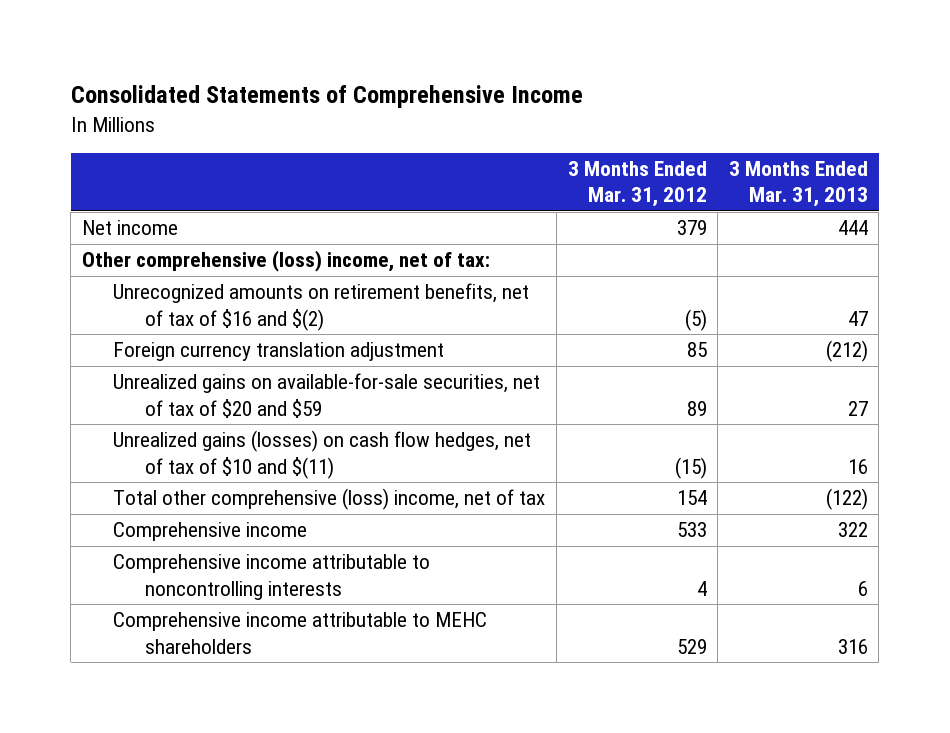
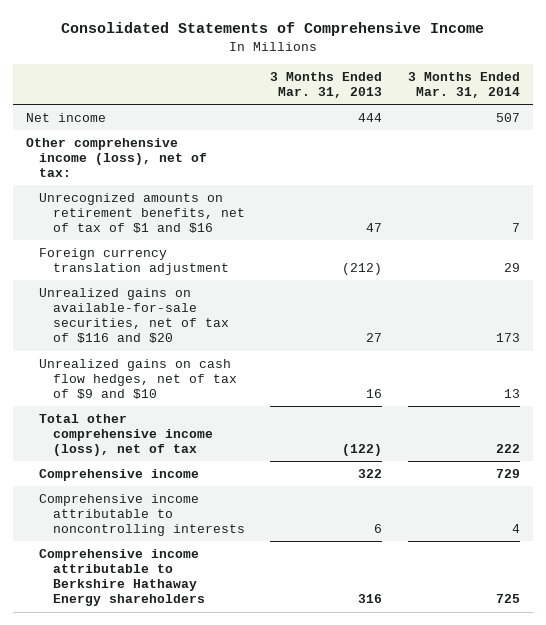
[567,160,707,208] 3 Months Ended Mar. 31, 2012 -> none
none -> [407,71,520,98] 3 Months Ended Mar. 31, 2014
[82,250,491,273] Other comprehensive (loss) income, net of tax: -> [25,137,208,178] Other comprehensive income (loss), net of tax:
[113,283,530,331] Unrecognized amounts on retirement benefits, net of tax of $16 and $(2) -> [39,192,246,234] Unrecognized amounts on retirement benefits, net of tax of $1 and $16
[113,373,541,418] Unrealized gains on available-for-sale securities, net of tax of $20 and $59 -> [39,287,230,344] Unrealized gains on available-for-sale securities, net of tax of $116 and $20
[113,430,532,479] Unrealized gains (losses) on cash flow hedges, net of tax of $10 and $(11) -> [39,358,238,400] Unrealized gains on cash flow hedges, net of tax of $9 and $10
[113,488,546,511] Total other comprehensive (loss) income, net of tax -> [39,413,214,457] Total other comprehensive income (loss), net of tax
[113,612,488,654] Comprehensive income attributable to MEHC shareholders -> [39,548,206,607] Comprehensive income attributable to Berkshire Hathaway Energy shareholders

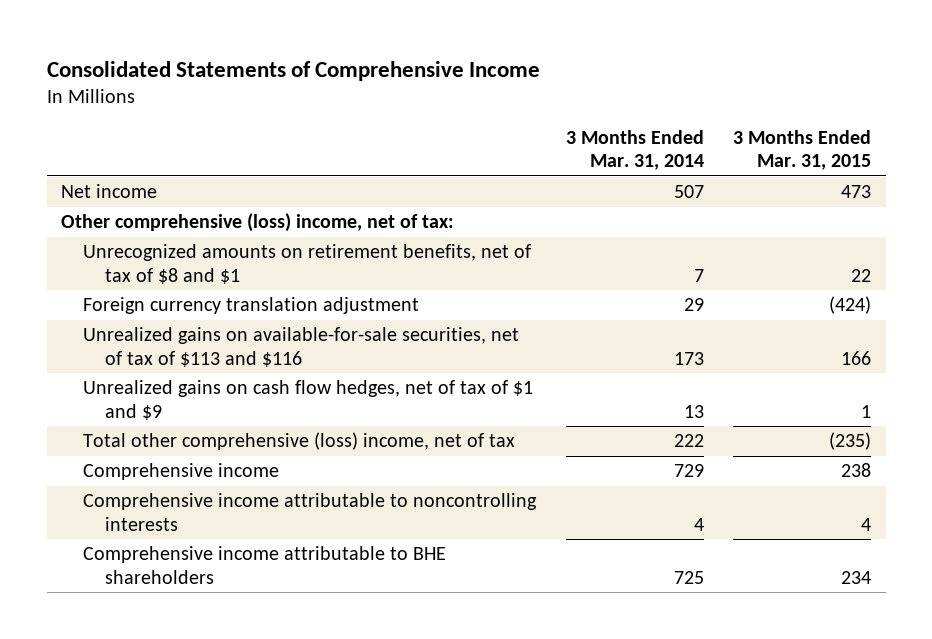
[270,71,383,98] 3 Months Ended Mar. 31, 2013 -> none
none -> [733,129,872,171] 3 Months Ended Mar. 31, 2015
[25,137,208,178] Other comprehensive income (loss), net of tax: -> [61,213,455,233] Other comprehensive (loss) income, net of tax:
[39,192,246,234] Unrecognized amounts on retirement benefits, net of tax of $1 and $16 -> [83,244,532,284] Unrecognized amounts on retirement benefits, net of tax of $8 and $1
[39,287,230,344] Unrealized gains on available-for-sale securities, net of tax of $116 and $20 -> [83,327,520,367] Unrealized gains on available-for-sale securities, net of tax of $113 and $116
[39,358,238,400] Unrealized gains on cash flow hedges, net of tax of $9 and $10 -> [83,380,534,420] Unrealized gains on cash flow hedges, net of tax of $1 and $9
[39,413,214,457] Total other comprehensive income (loss), net of tax -> [83,432,516,451] Total other comprehensive (loss) income, net of tax
[39,548,206,607] Comprehensive income attributable to Berkshire Hathaway Energy shareholders -> [83,546,447,584] Comprehensive income attributable to BHE shareholders

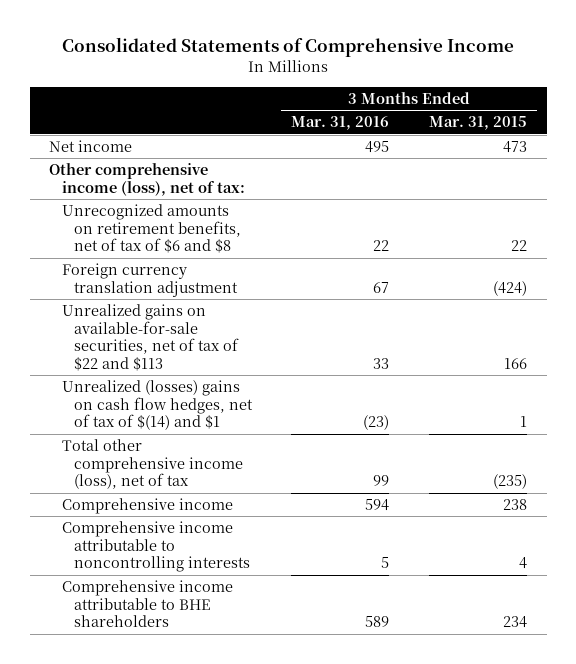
[565,129,704,171] 3 Months Ended Mar. 31, 2014 -> none
none -> [291,116,390,131] Mar. 31, 2016
[61,213,455,233] Other comprehensive (loss) income, net of tax: -> [49,163,245,196] Other comprehensive income (loss), net of tax:
[83,244,532,284] Unrecognized amounts on retirement benefits, net of tax of $8 and $1 -> [61,204,241,254] Unrecognized amounts on retirement benefits, net of tax of $6 and $8
[83,327,520,367] Unrealized gains on available-for-sale securities, net of tax of $113 and $116 -> [61,304,239,371] Unrealized gains on available-for-sale securities, net of tax of $22 and $113
[83,380,534,420] Unrealized gains on cash flow hedges, net of tax of $1 and $9 -> [61,380,253,431] Unrealized (losses) gains on cash flow hedges, net of tax of $(14) and $1
[83,432,516,451] Total other comprehensive (loss) income, net of tax -> [61,439,243,490] Total other comprehensive income (loss), net of tax

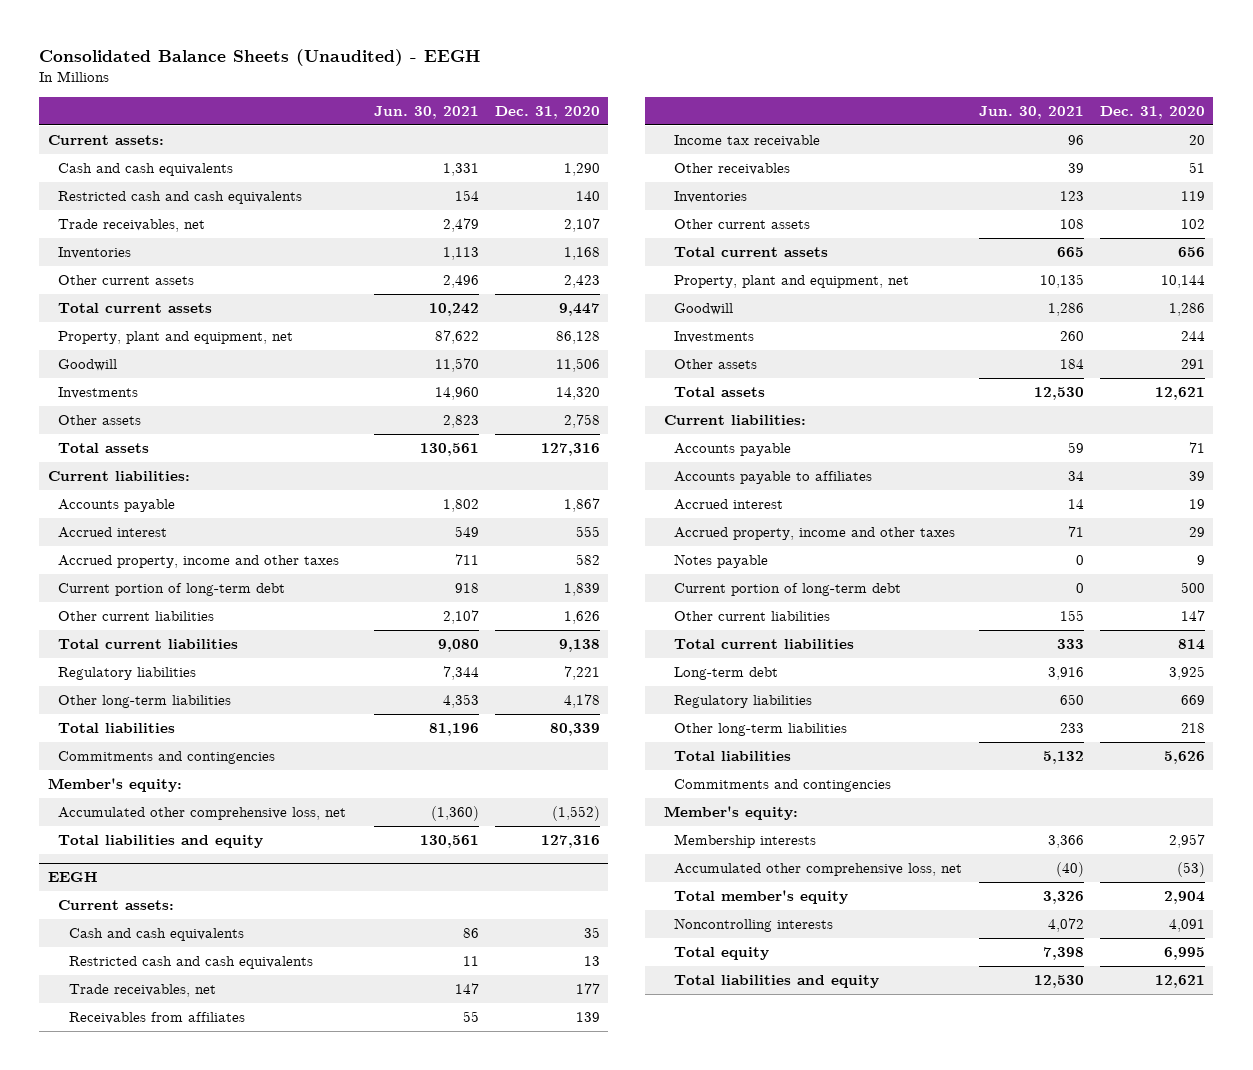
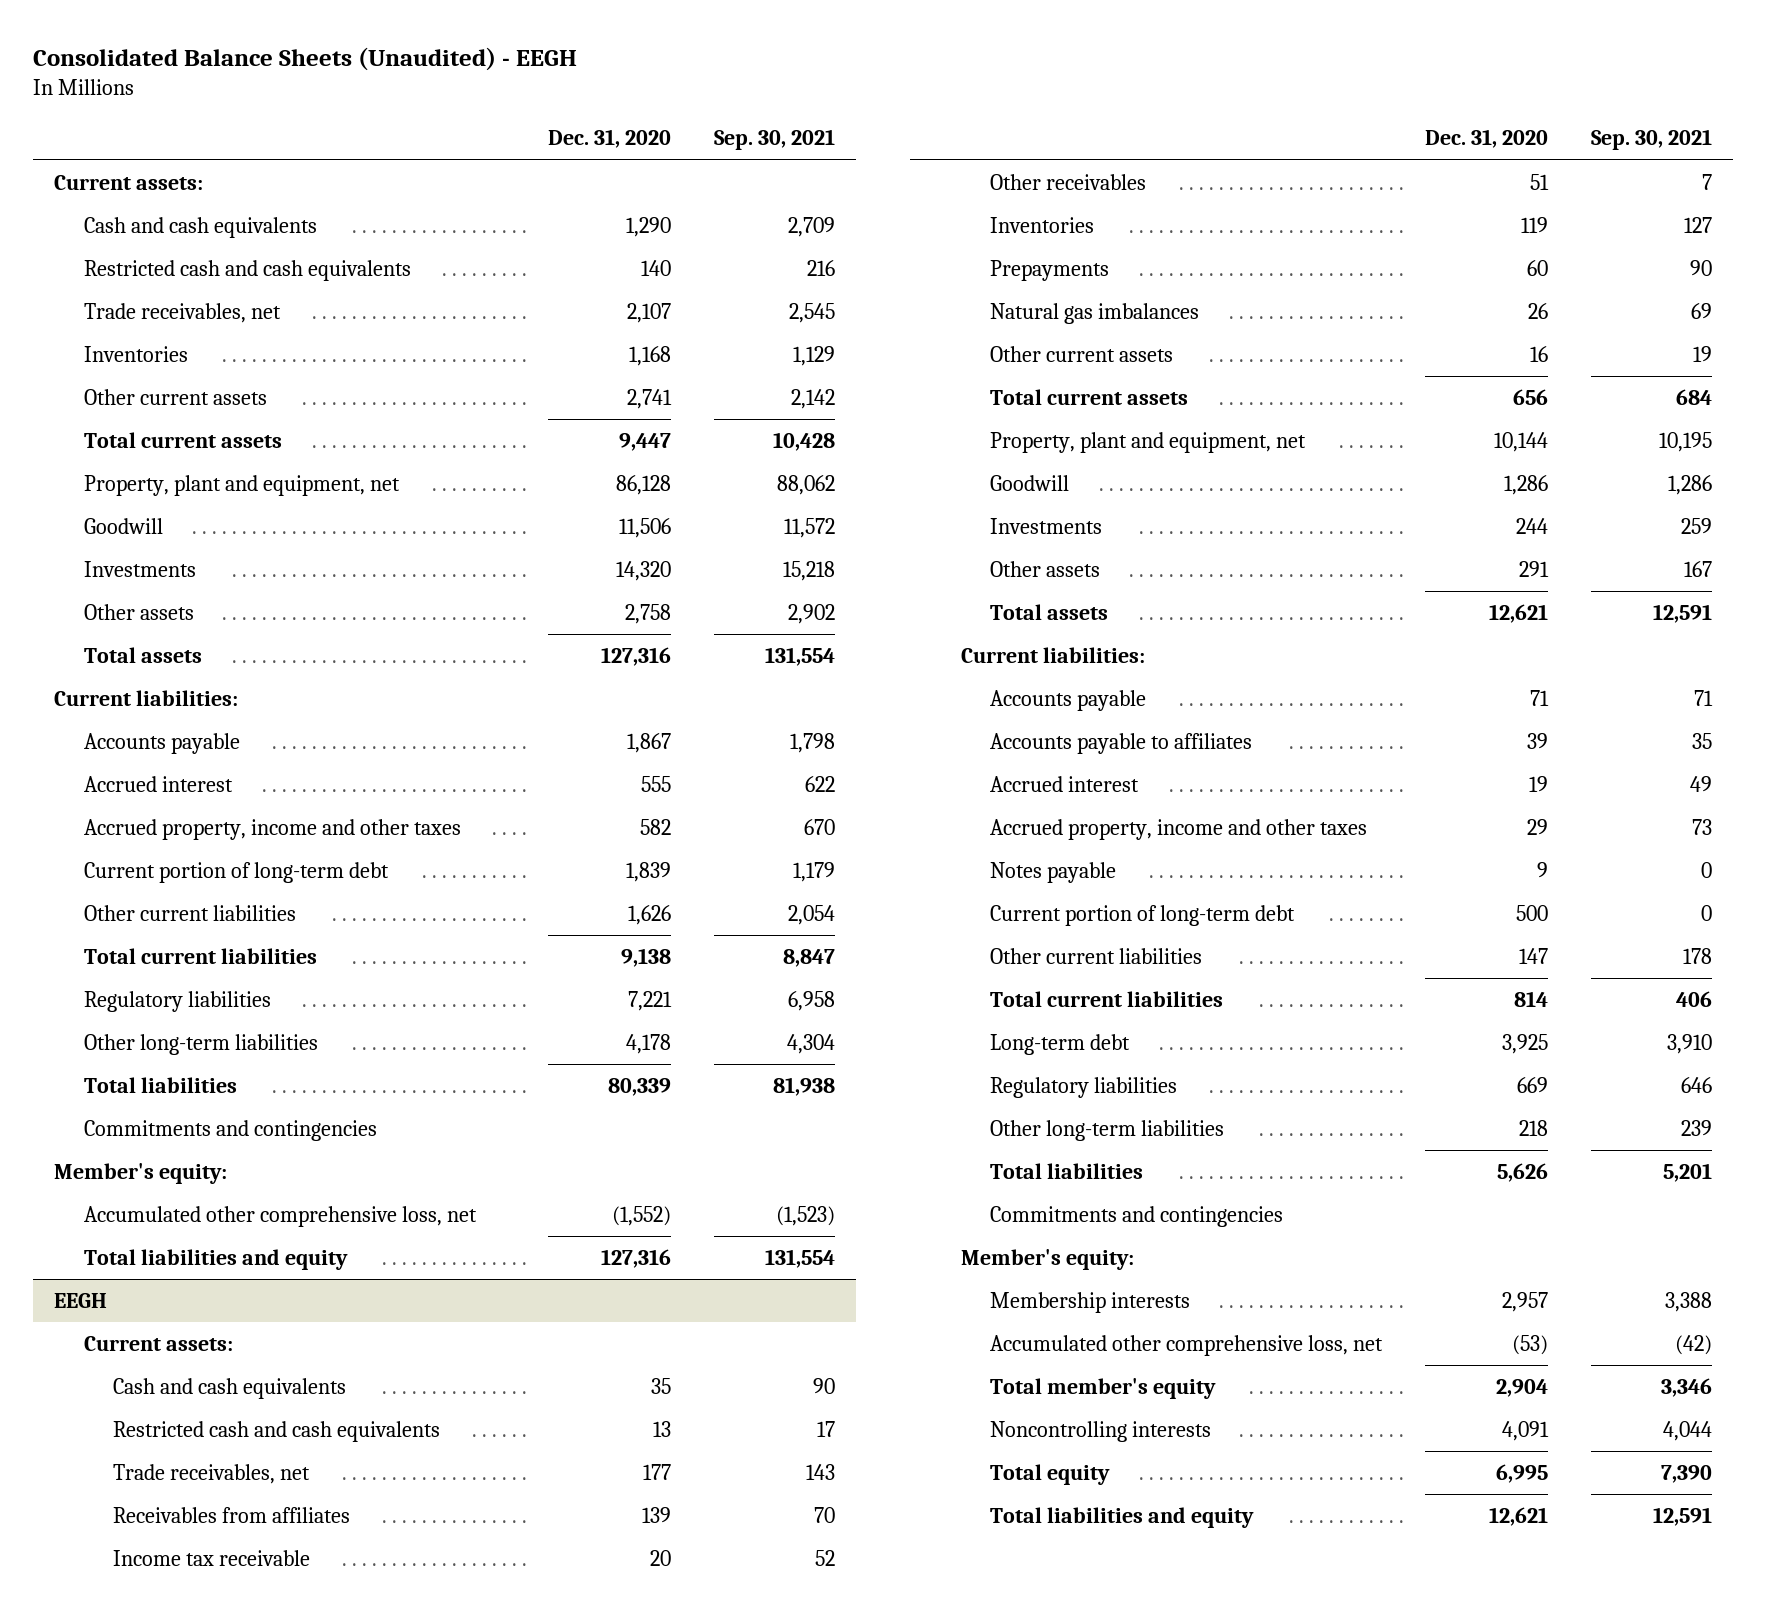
[373,105,479,119] Jun. 30, 2021 -> none
none -> [713,129,835,151] Sep. 30, 2021
[563,275,600,289] 2,423 -> [627,388,673,409] 2,741
none -> [990,259,1110,281] Prepayments
none -> [990,302,1200,324] Natural gas imbalances
[1181,219,1206,230] 102 -> [1529,345,1548,362] 16

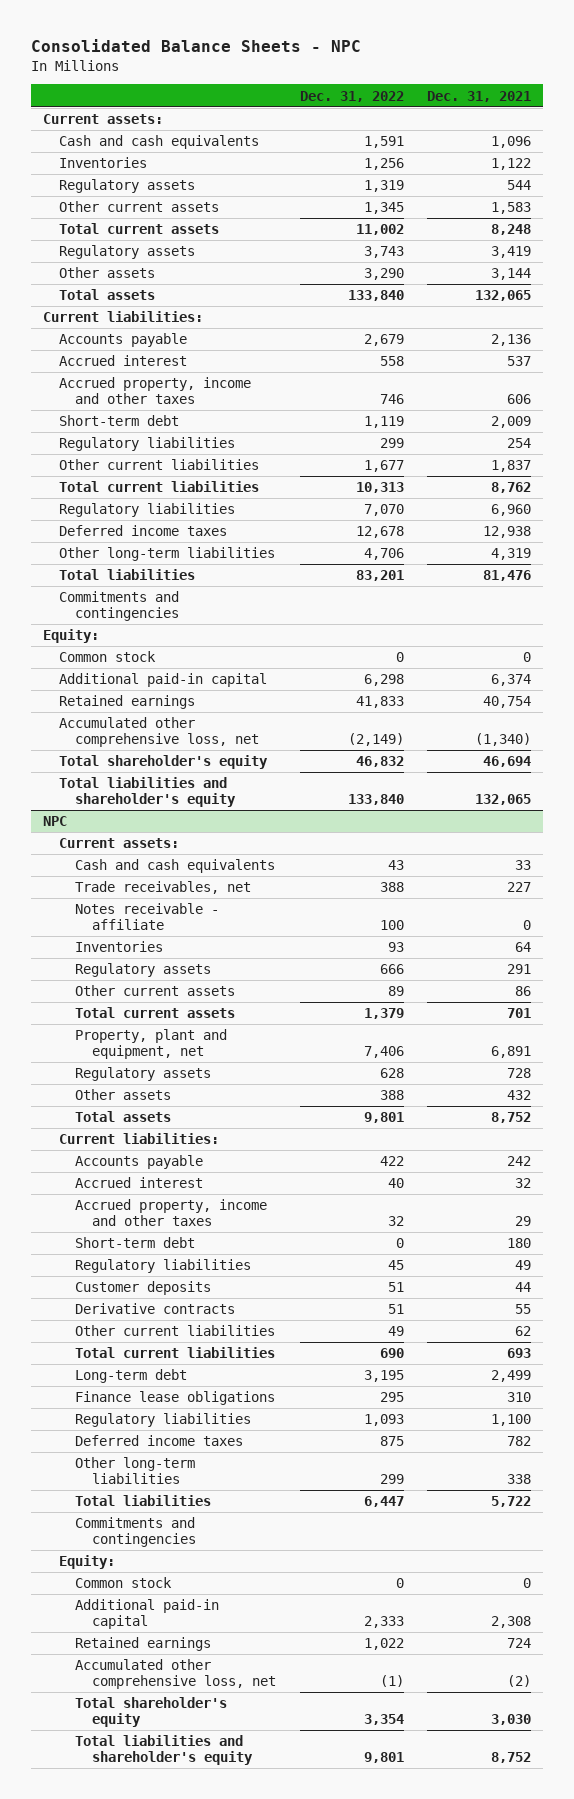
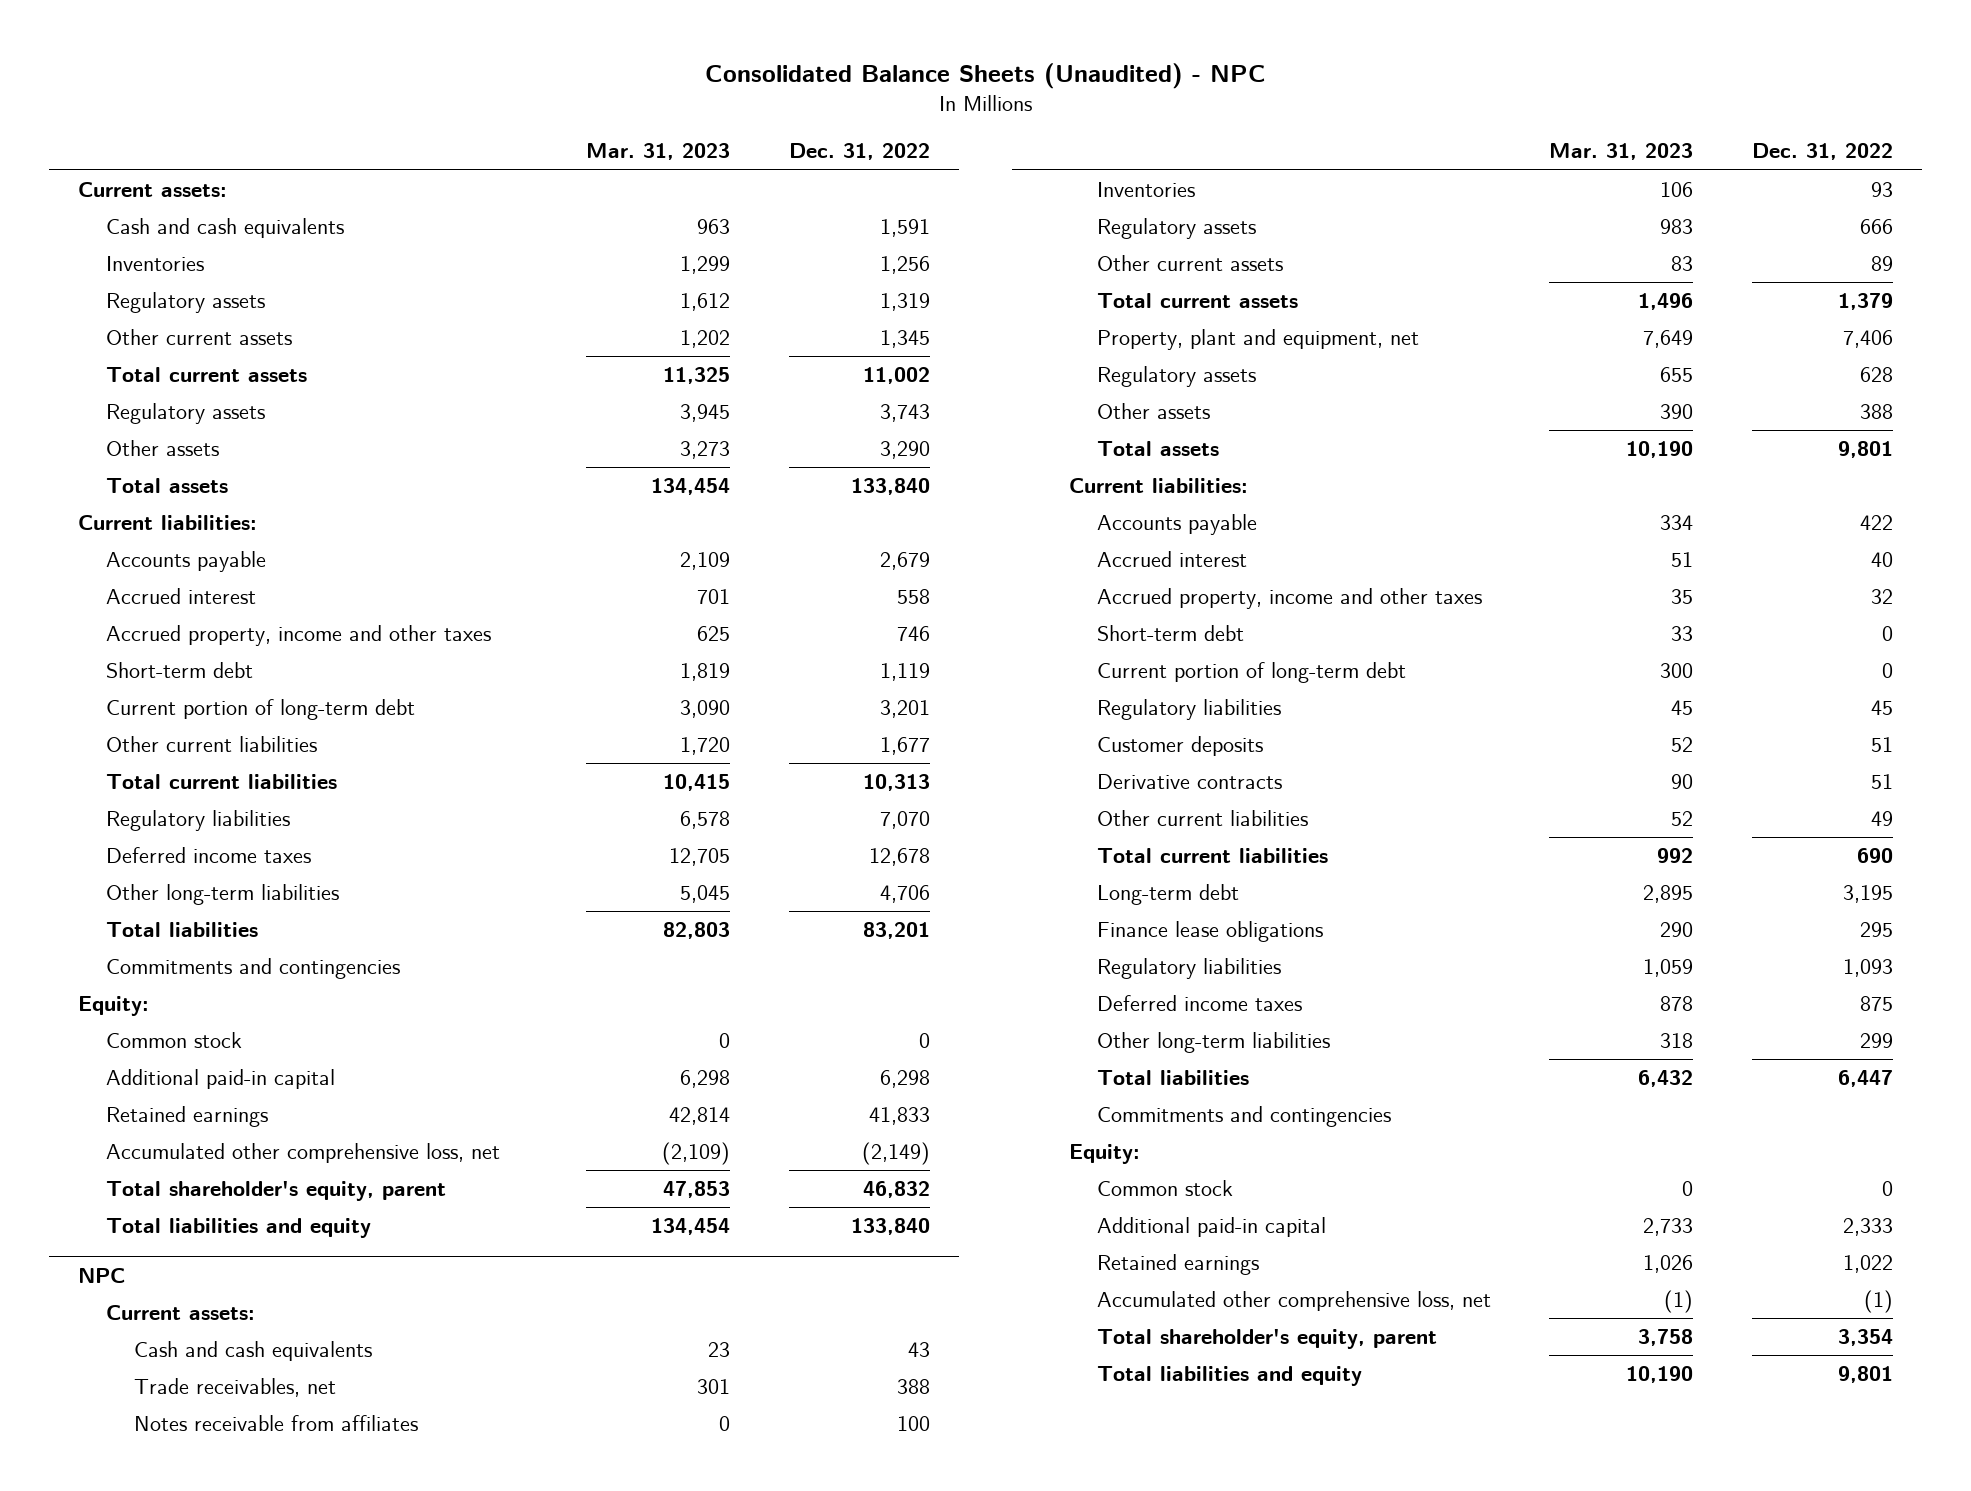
[31,39,362,53] Consolidated Balance Sheets - NPC -> [704,63,1266,90] Consolidated Balance Sheets (Unaudited) - NPC
[427,90,532,102] Dec. 31, 2021 -> none
none -> [586,143,731,161] Mar. 31, 2023
[59,437,236,452] Regulatory liabilities -> none
none -> [106,699,416,721] Current portion of long-term debt
[59,755,269,770] Total shareholder's equity -> [106,1181,447,1202] Total shareholder's equity, parent
[59,777,237,808] Total liabilities and shareholder's equity -> [106,1218,372,1239] Total liabilities and equity
[75,903,220,931] Notes receivable - affiliate -> [133,1415,418,1432] Notes receivable from affiliates
none -> [1096,662,1406,684] Current portion of long-term debt
[75,1697,228,1728] Total shareholder's equity -> [1096,1329,1437,1350] Total shareholder's equity, parent
[75,1735,253,1766] Total liabilities and shareholder's equity -> [1096,1366,1362,1387] Total liabilities and equity

